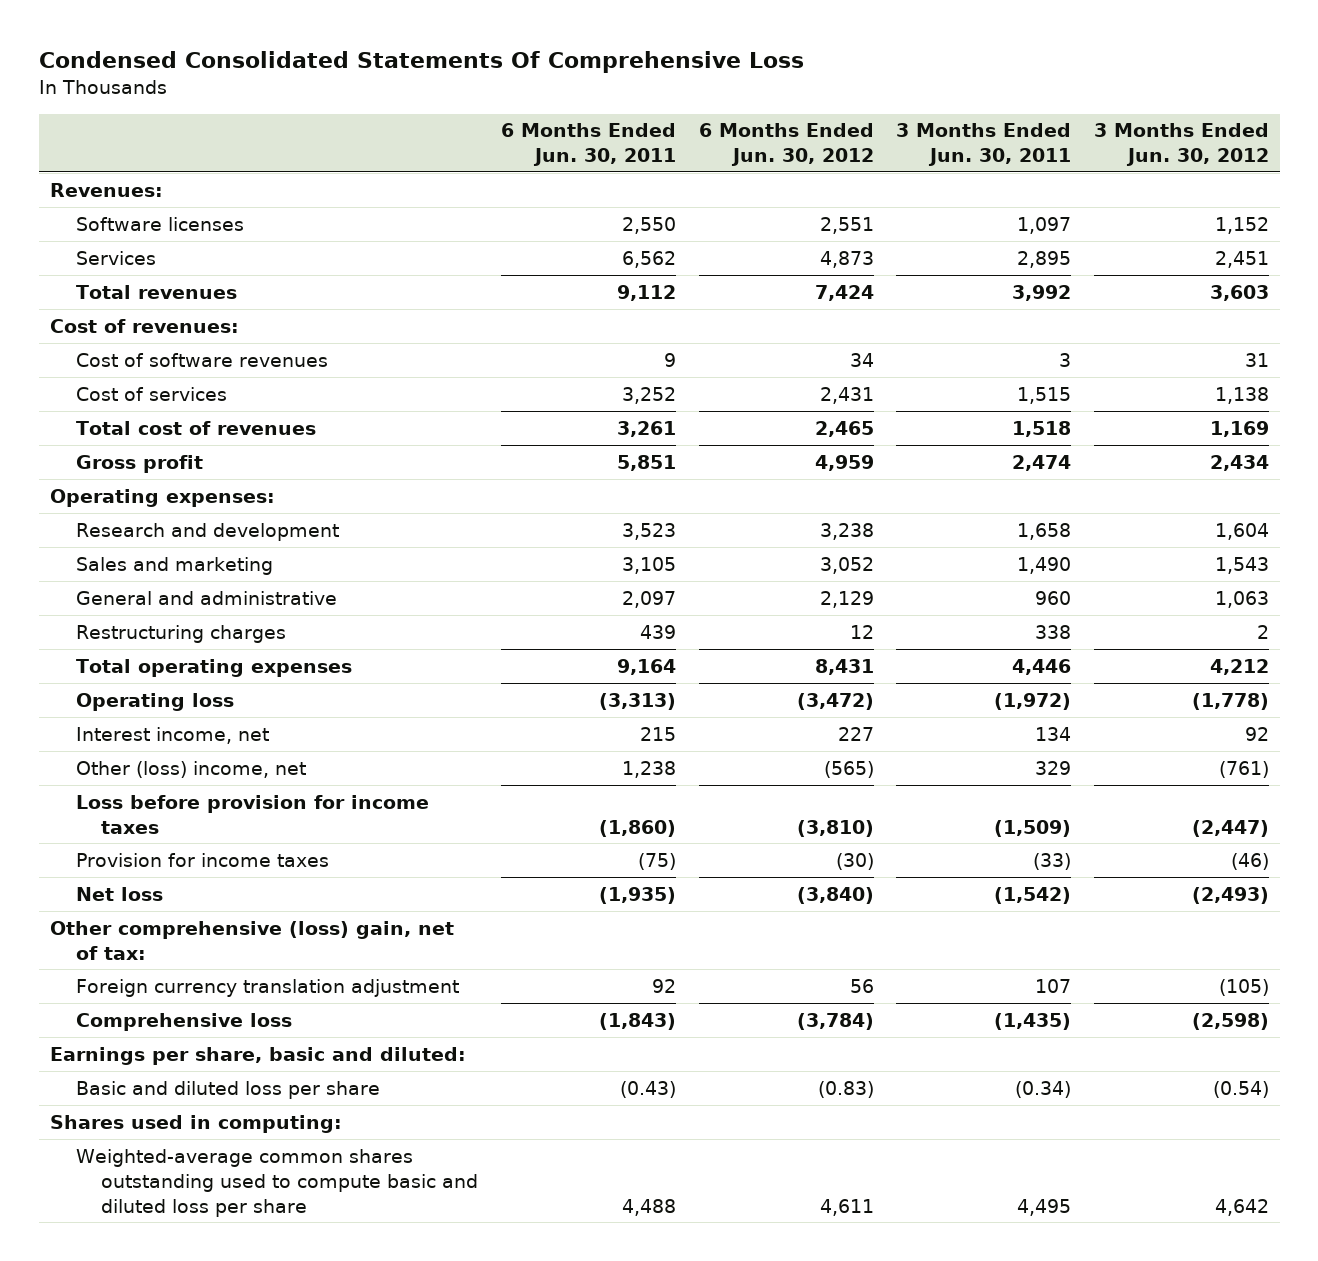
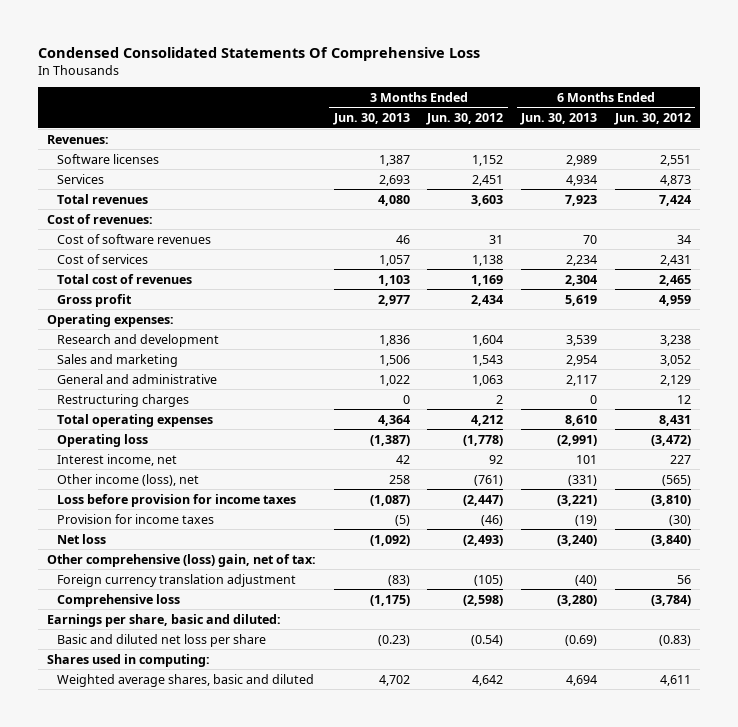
[501,123,677,167] 6 Months Ended Jun. 30, 2011 -> none
[896,123,1072,167] 3 Months Ended Jun. 30, 2011 -> none
none -> [332,113,410,126] Jun. 30, 2013
none -> [520,113,598,126] Jun. 30, 2013
[75,760,306,778] Other (loss) income, net -> [57,473,200,486] Other income (loss), net
[75,1080,380,1099] Basic and diluted loss per share -> [57,633,267,647] Basic and diluted net loss per share
[75,1148,479,1217] Weighted-average common shares outstanding used to compute basic and diluted loss per share -> [57,673,315,687] Weighted average shares, basic and diluted

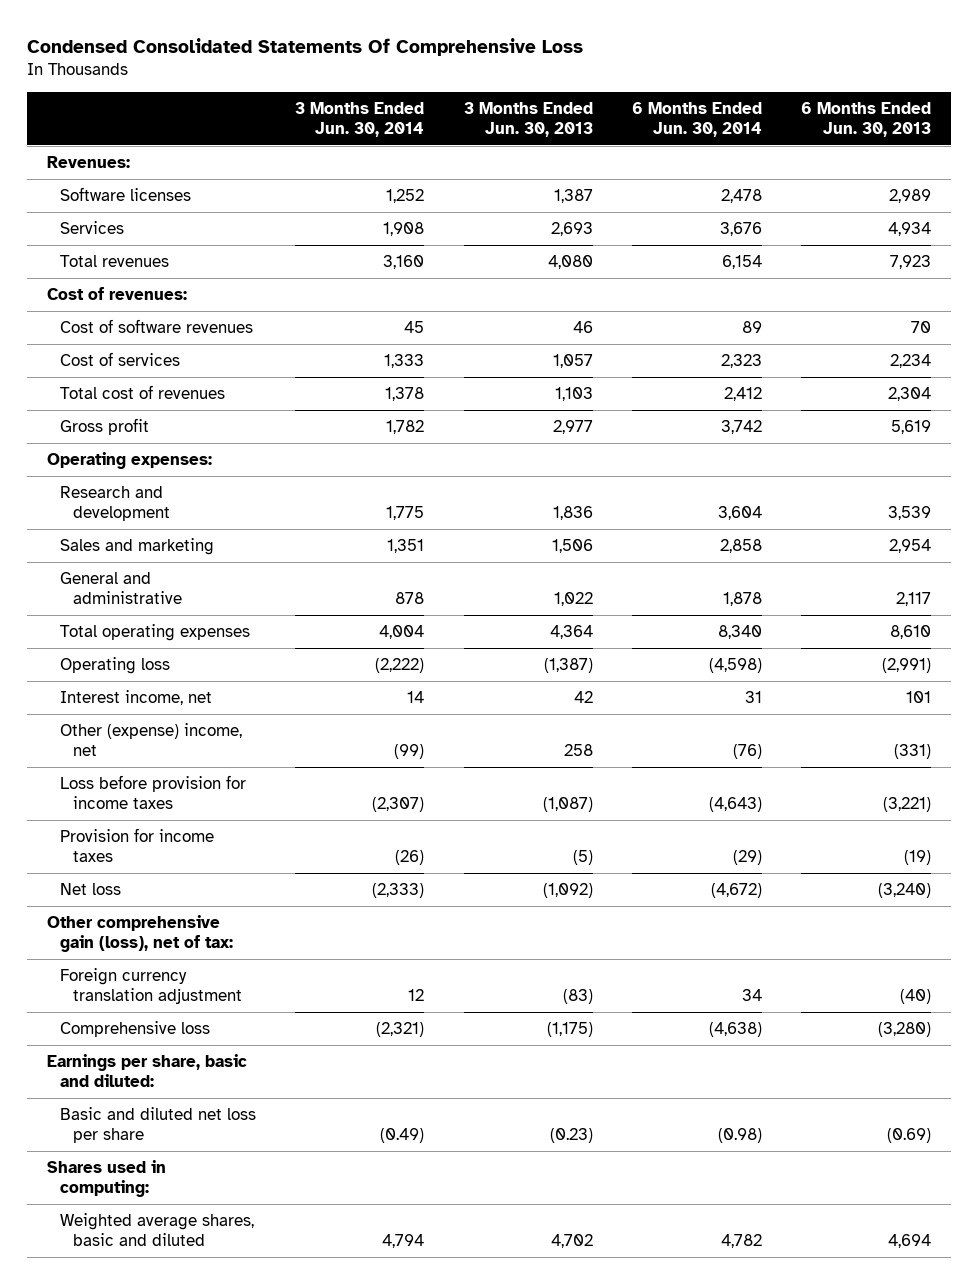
[426,113,504,126] Jun. 30, 2012 -> none
[613,113,691,126] Jun. 30, 2012 -> none
none -> [295,102,425,137] 3 Months Ended Jun. 30, 2014
none -> [631,102,762,137] 6 Months Ended Jun. 30, 2014
[57,393,190,407] Restructuring charges -> none
[57,473,200,486] Other income (loss), net -> [59,723,242,756] Other (expense) income, net
[46,553,316,567] Other comprehensive (loss) gain, net of tax: -> [46,915,233,952] Other comprehensive gain (loss), net of tax:

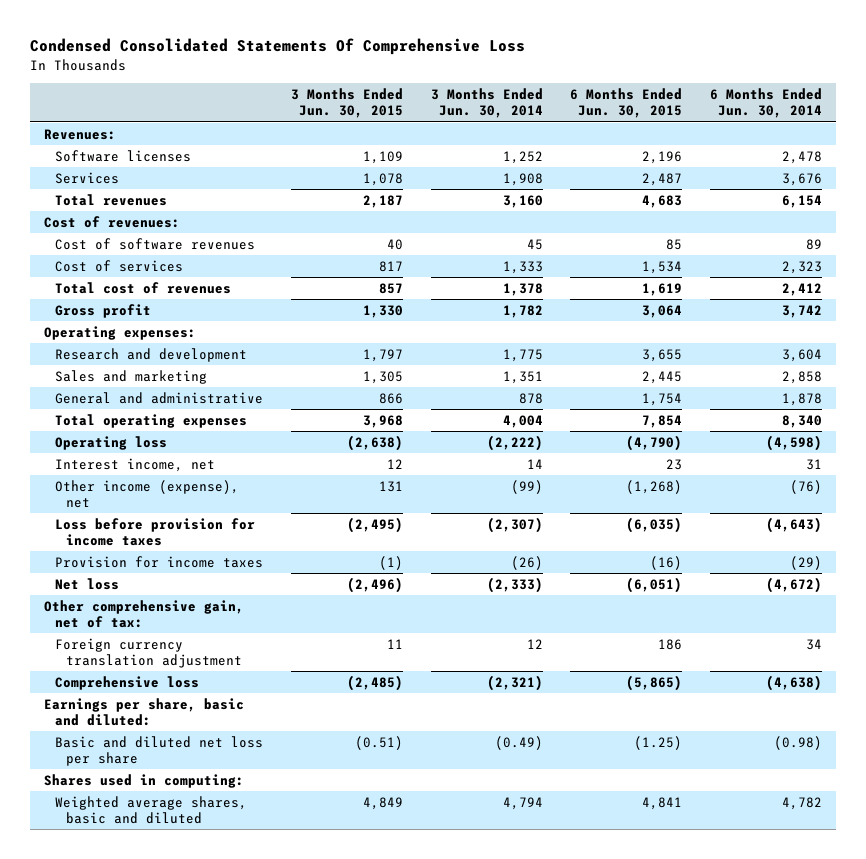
[463,102,593,137] 3 Months Ended Jun. 30, 2013 -> none
[801,102,932,137] 6 Months Ended Jun. 30, 2013 -> none
none -> [290,88,403,119] 3 Months Ended Jun. 30, 2015
none -> [570,88,683,119] 6 Months Ended Jun. 30, 2015
[59,723,242,756] Other (expense) income, net -> [55,479,240,508] Other income (expense), net
[46,915,233,952] Other comprehensive gain (loss), net of tax: -> [44,599,245,628] Other comprehensive gain, net of tax:

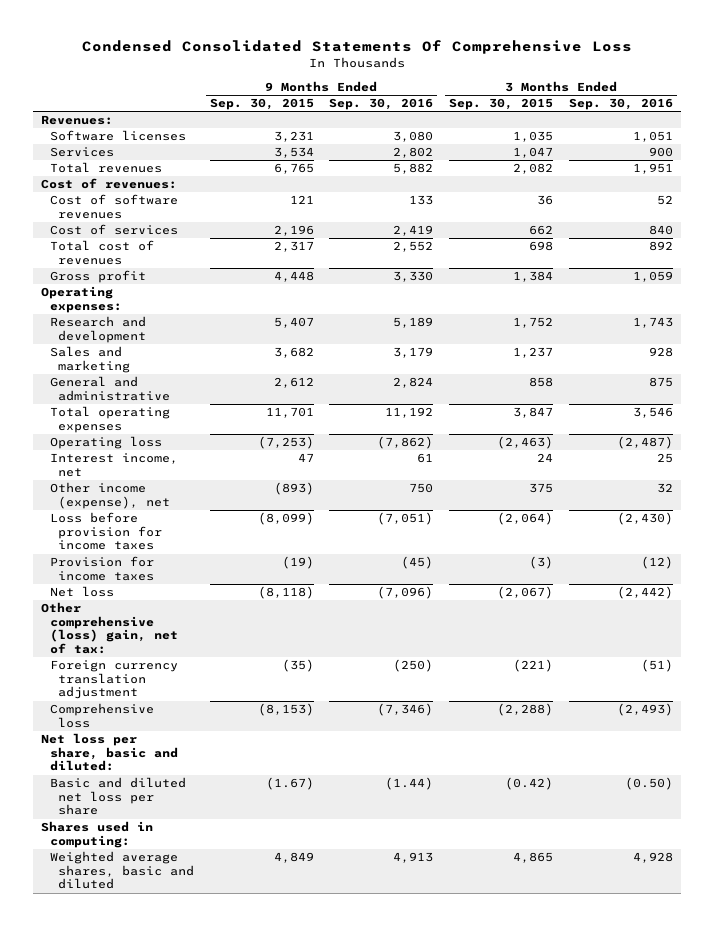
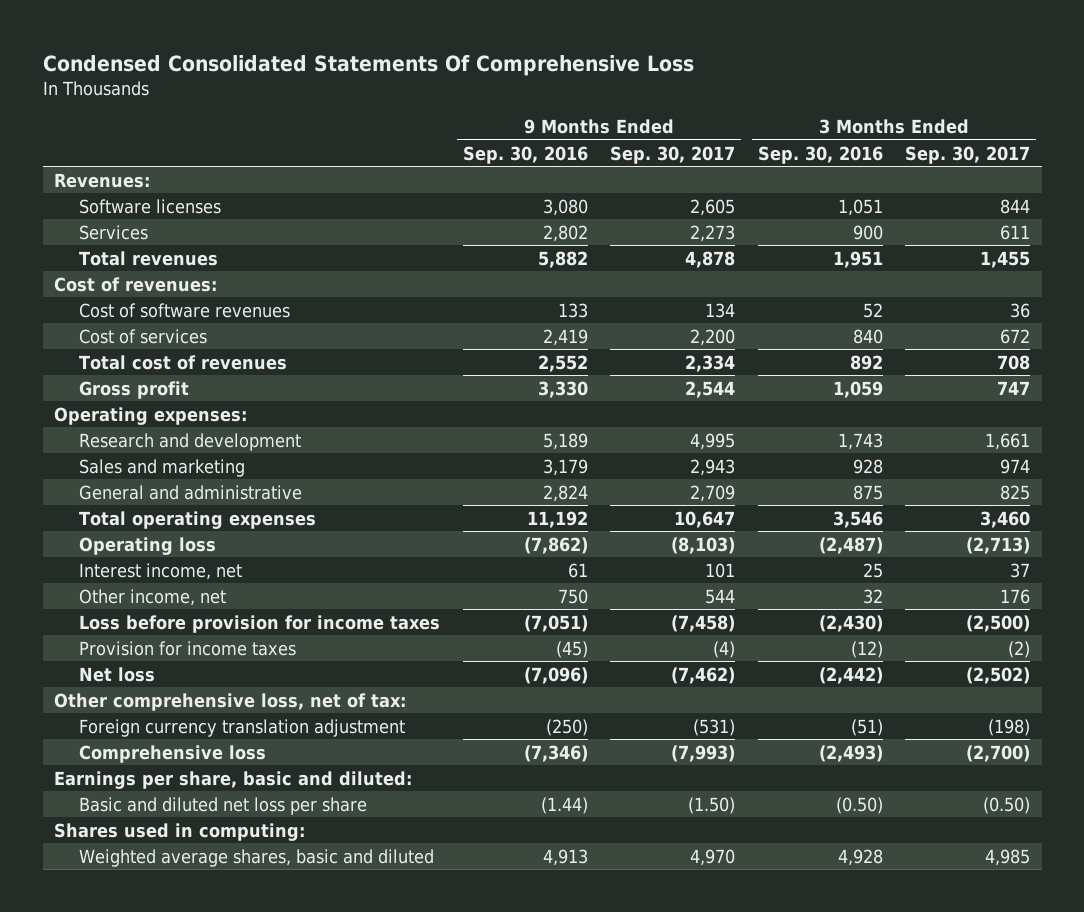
[209,98,314,111] Sep. 30, 2015 -> none
[449,98,554,111] Sep. 30, 2015 -> none
none -> [610,145,736,164] Sep. 30, 2017
none -> [905,145,1031,164] Sep. 30, 2017
[49,482,170,509] Other income (expense), net -> [79,588,227,606] Other income, net
[41,602,178,654] Other comprehensive (loss) gain, net of tax: -> [54,692,407,711] Other comprehensive loss, net of tax:
[41,733,178,772] Net loss per share, basic and diluted: -> [54,770,413,789] Earnings per share, basic and diluted:

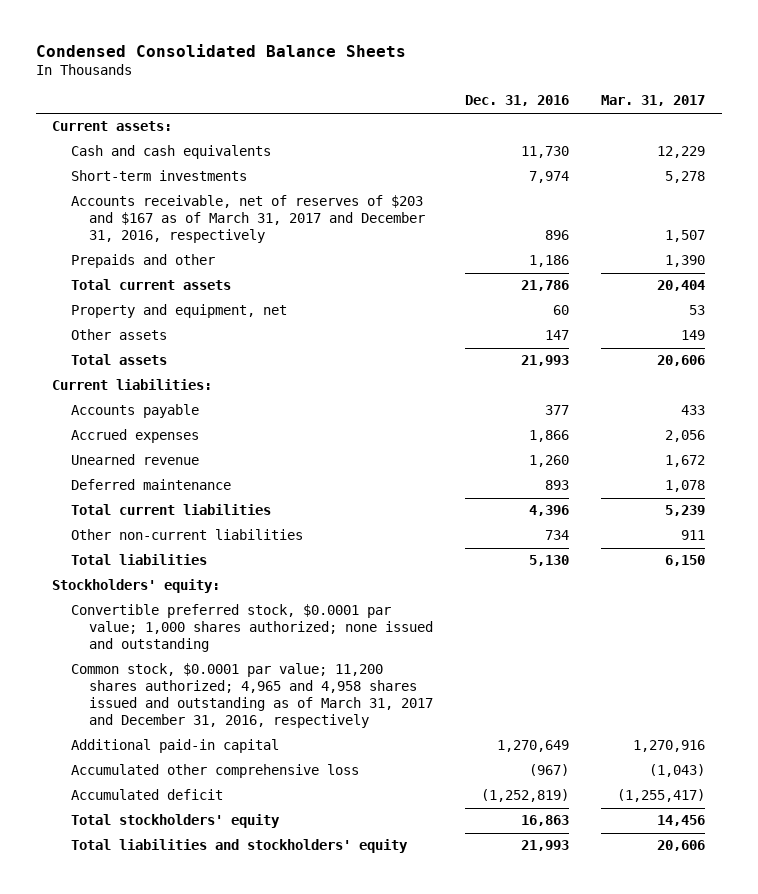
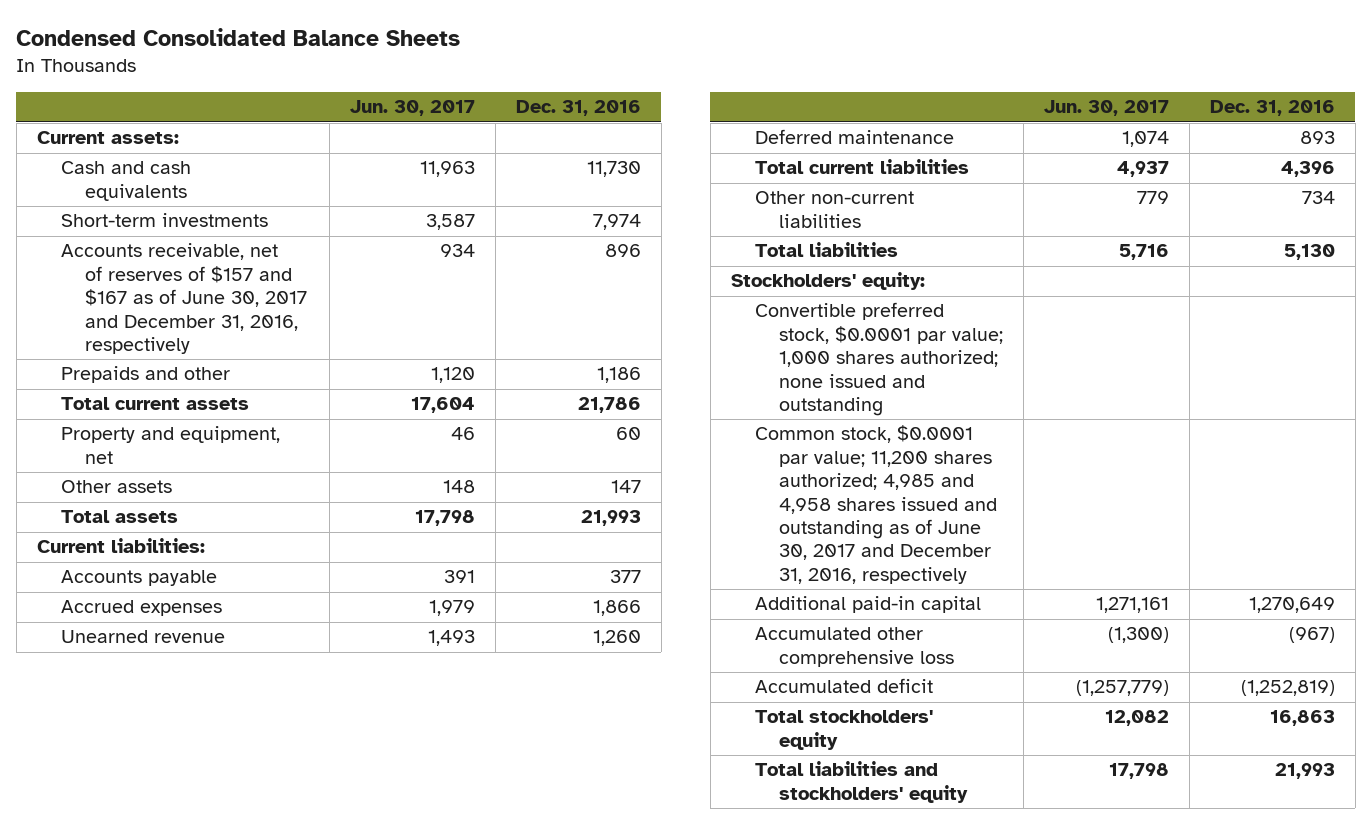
[601,95,706,107] Mar. 31, 2017 -> none
none -> [349,100,475,117] Jun. 30, 2017
[70,195,425,244] Accounts receivable, net of reserves of $203 and $167 as of March 31, 2017 and December 31, 2016, respectively -> [60,243,307,355] Accounts receivable, net of reserves of $157 and $167 as of June 30, 2017 and December 31, 2016, respectively
[70,663,433,728] Common stock, $0.0001 par value; 11,200 shares authorized; 4,965 and 4,958 shares issued and outstanding as of March 31, 2017 and December 31, 2016, respectively -> [754,425,997,584] Common stock, $0.0001 par value; 11,200 shares authorized; 4,985 and 4,958 shares issued and outstanding as of June 30, 2017 and December 31, 2016, respectively

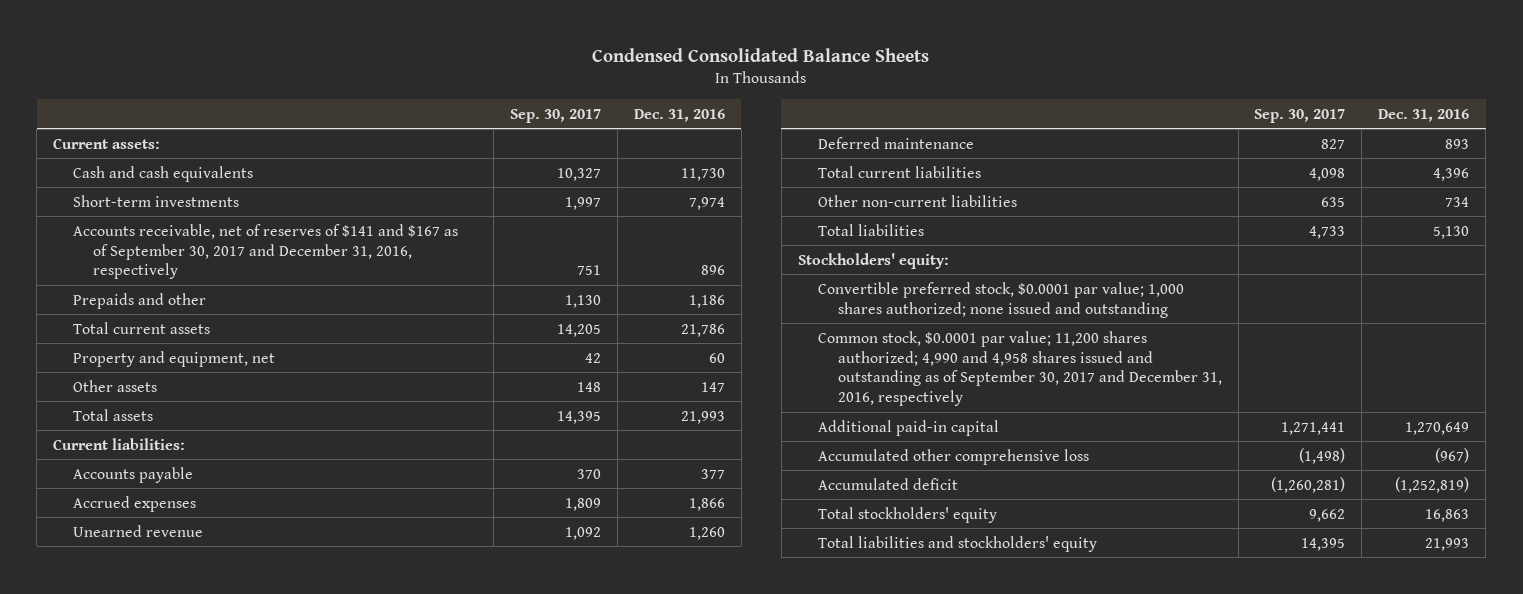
[349,100,475,117] Jun. 30, 2017 -> none
none -> [510,108,602,123] Sep. 30, 2017
[60,243,307,355] Accounts receivable, net of reserves of $157 and $167 as of June 30, 2017 and December 31, 2016, respectively -> [73,223,459,280] Accounts receivable, net of reserves of $141 and $167 as of September 30, 2017 and December 31, 2016, respectively
[754,425,997,584] Common stock, $0.0001 par value; 11,200 shares authorized; 4,985 and 4,958 shares issued and outstanding as of June 30, 2017 and December 31, 2016, respectively -> [817,330,1222,407] Common stock, $0.0001 par value; 11,200 shares authorized; 4,990 and 4,958 shares issued and outstanding as of September 30, 2017 and December 31, 2016, respectively

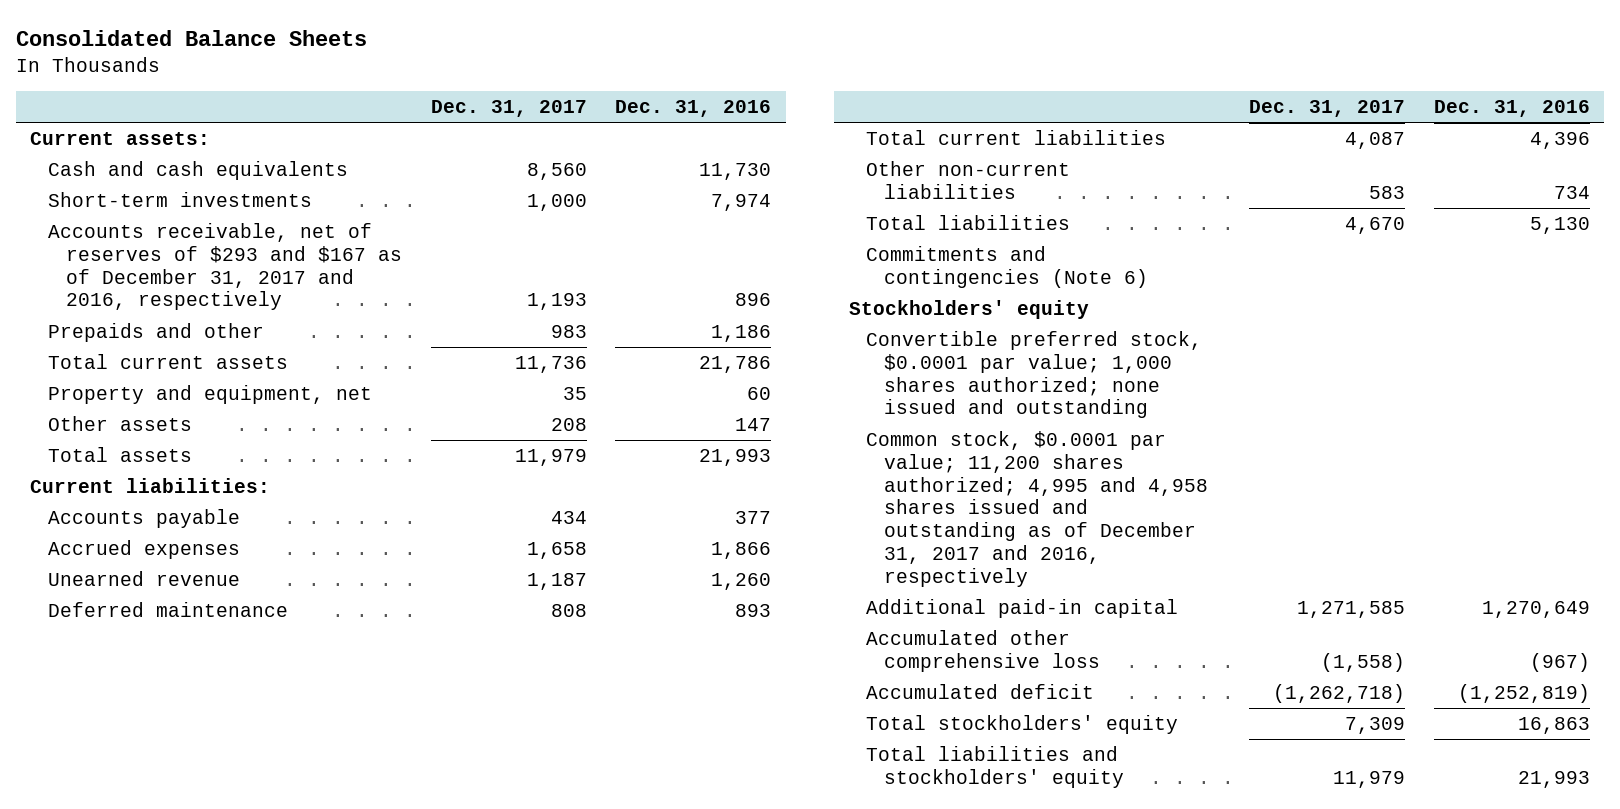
[592,47,930,62] Condensed Consolidated Balance Sheets -> [15,29,367,46] Consolidated Balance Sheets
[510,108,602,123] Sep. 30, 2017 -> none
none -> [430,99,587,117] Dec. 31, 2017
[73,223,459,280] Accounts receivable, net of reserves of $141 and $167 as of September 30, 2017 and December 31, 2016, respectively -> [47,223,402,311] Accounts receivable, net of reserves of $293 and $167 as of December 31, 2017 and 2016, respectively
none -> [866,246,1148,288] Commitments and contingencies (Note 6)
[797,252,949,269] Stockholders' equity: -> [848,300,1089,320] Stockholders' equity
[817,330,1222,407] Common stock, $0.0001 par value; 11,200 shares authorized; 4,990 and 4,958 shares issued and outstanding as of September 30, 2017 and December 31, 2016, respectively -> [866,431,1208,587] Common stock, $0.0001 par value; 11,200 shares authorized; 4,995 and 4,958 shares issued and outstanding as of December 31, 2017 and 2016, respectively

